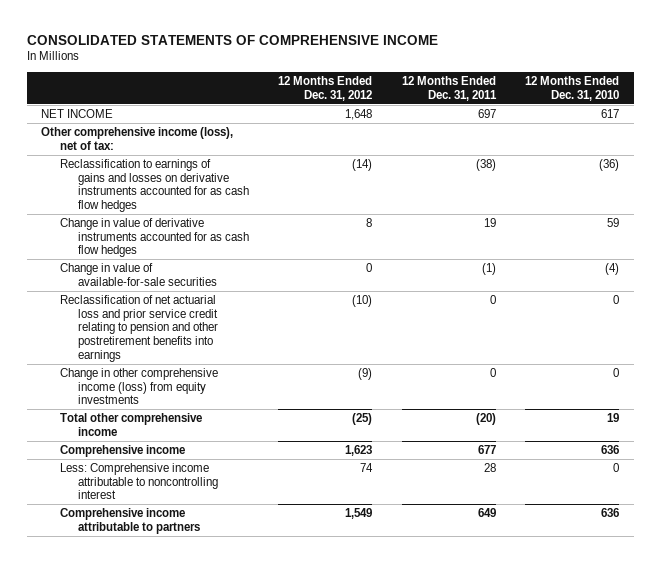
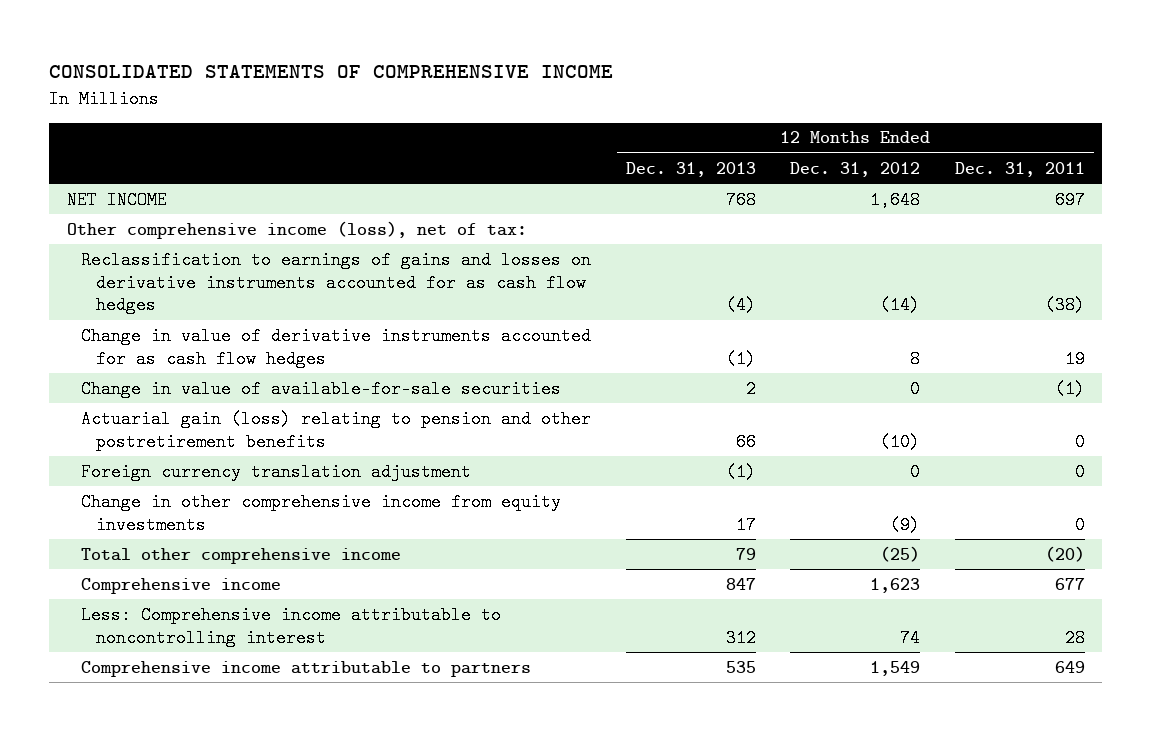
[525,76,620,101] 12 Months Ended Dec. 31, 2010 -> none
none -> [625,161,756,177] Dec. 31, 2013
[59,295,218,362] Reclassification of net actuarial loss and prior service credit relating to pension and other postretirement benefits into earnings -> [81,409,592,451] Actuarial gain (loss) relating to pension and other postretirement benefits
none -> [81,462,472,481] Foreign currency translation adjustment
[59,368,218,405] Change in other comprehensive income (loss) from equity investments -> [81,492,562,534] Change in other comprehensive income from equity investments

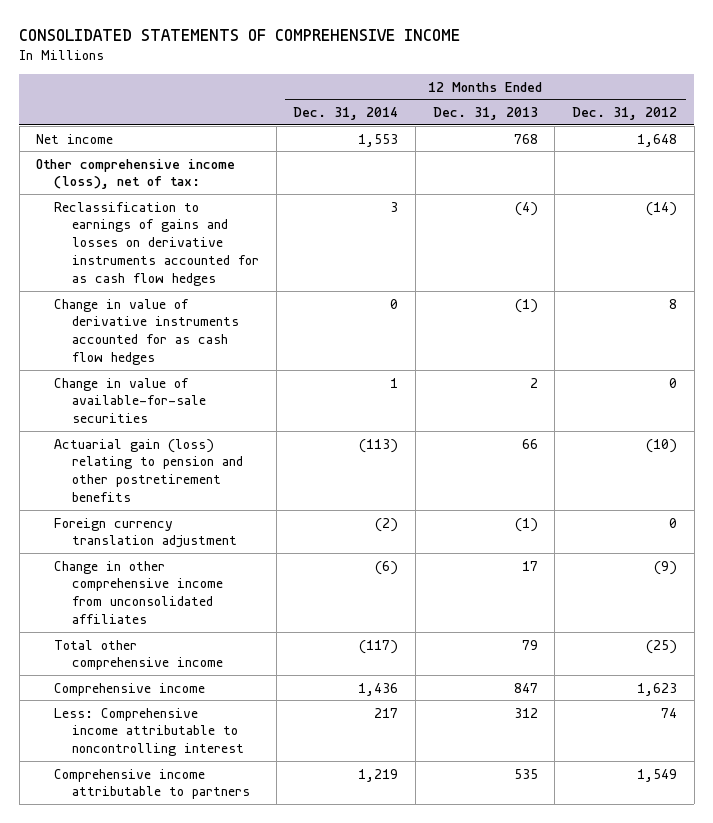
[954,161,1085,177] Dec. 31, 2011 -> none
none -> [293,107,399,121] Dec. 31, 2014
[66,190,167,209] NET INCOME -> [36,133,114,144] Net income
[81,492,562,534] Change in other comprehensive income from equity investments -> [54,560,224,625] Change in other comprehensive income from unconsolidated affiliates

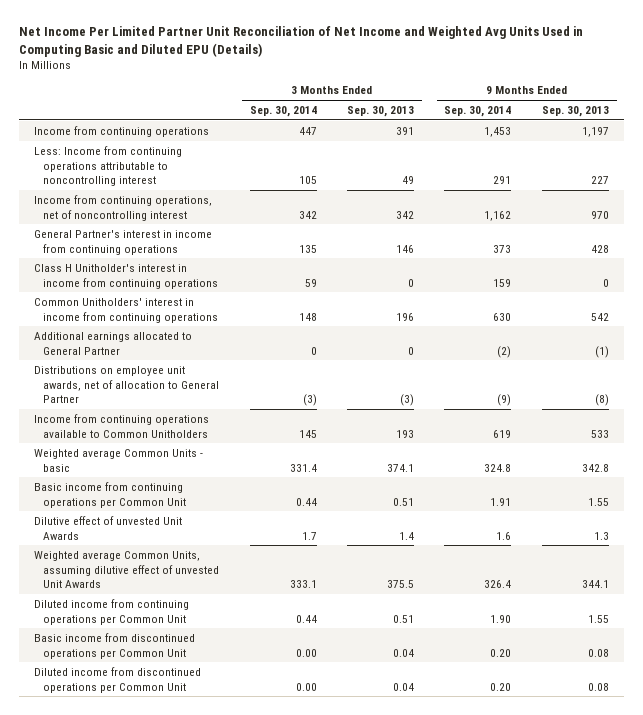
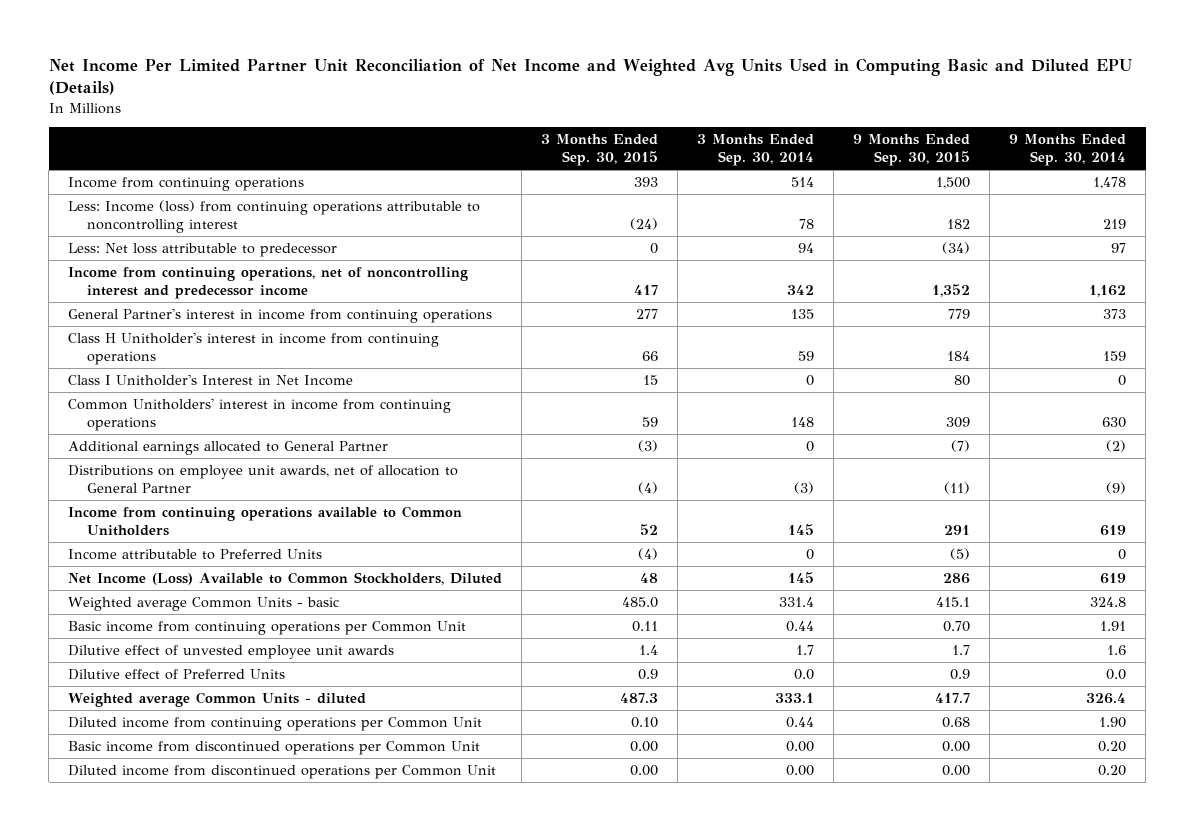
[347,106,415,118] Sep. 30, 2013 -> none
[541,106,609,118] Sep. 30, 2013 -> none
none -> [541,134,659,167] 3 Months Ended Sep. 30, 2015
none -> [853,134,971,167] 9 Months Ended Sep. 30, 2015
[298,126,317,135] 447 -> [791,176,815,187] 514
[484,126,512,137] 1,453 -> [1093,176,1127,189] 1,478
[33,145,182,187] Less: Income from continuing operations attributable to noncontrolling interest -> [68,199,481,233] Less: Income (loss) from continuing operations attributable to noncontrolling interest
[298,176,317,185] 105 -> [799,218,815,229] 78
[493,176,512,185] 291 -> [1103,218,1127,229] 219
none -> [68,242,338,257] Less: Net loss attributable to predecessor
[33,194,212,221] Income from continuing operations, net of noncontrolling interest -> [68,266,469,299] Income from continuing operations, net of noncontrolling interest and predecessor income
none -> [68,373,354,386] Class I Unitholder's Interest in Net Income
none -> [68,548,323,560] Income attributable to Preferred Units
none -> [68,571,503,585] Net Income (Loss) Available to Common Stockholders, Diluted
[33,515,182,540] Dilutive effect of unvested Unit Awards -> [68,644,395,659] Dilutive effect of unvested employee unit awards
none -> [68,668,286,680] Dilutive effect of Preferred Units
[33,550,220,589] Weighted average Common Units, assuming dilutive effect of unvested Unit Awards -> [68,691,367,707] Weighted average Common Units - diluted

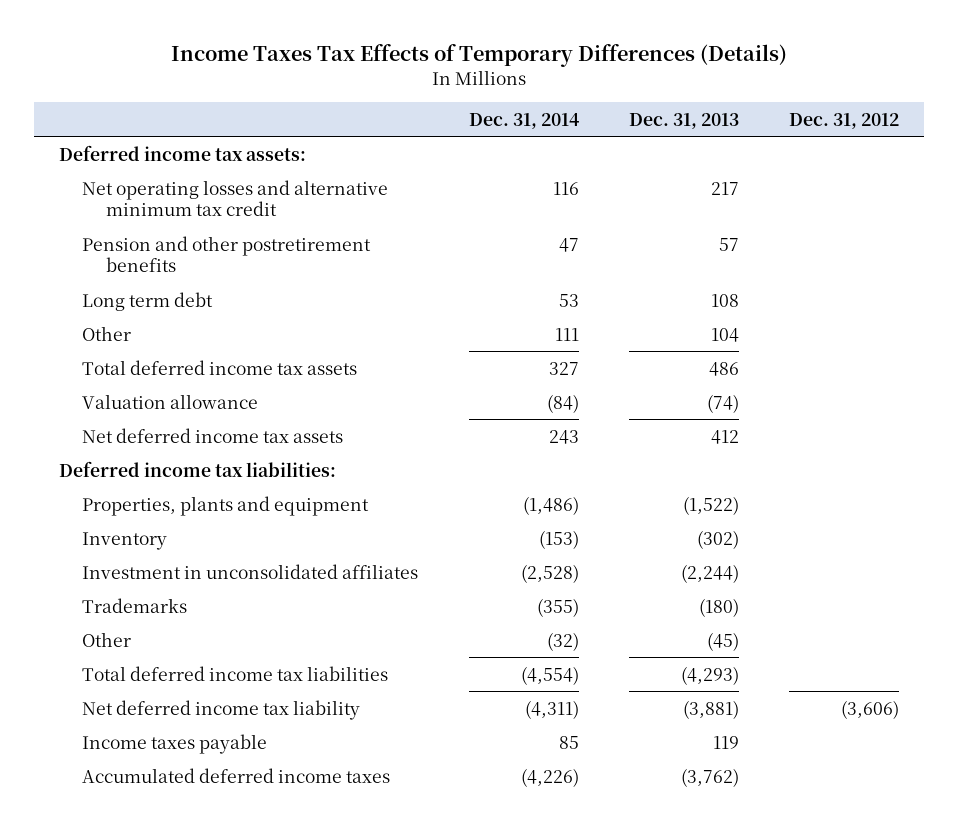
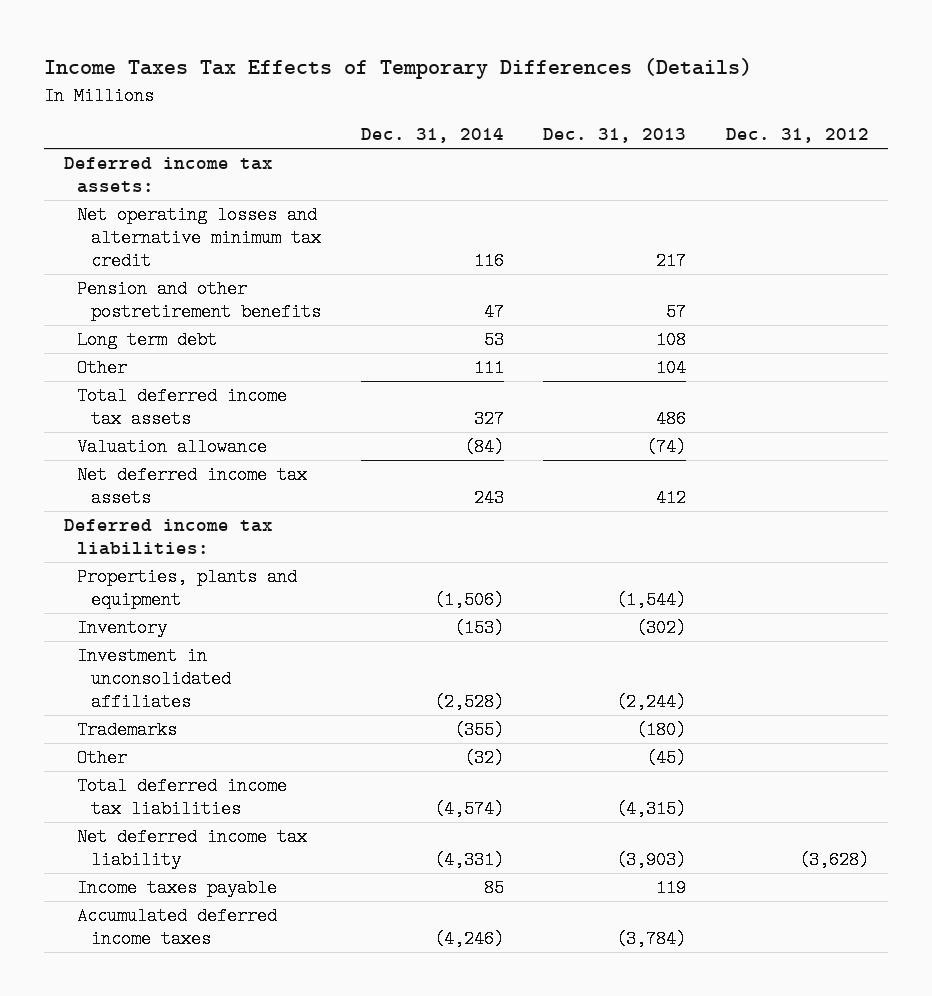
[522,495,579,515] (1,486) -> [433,591,504,610] (1,506)
[682,495,739,515] (1,522) -> [616,591,687,610] (1,544)
[520,665,579,685] (4,554) -> [433,800,504,819] (4,574)
[680,665,739,685] (4,293) -> [616,800,687,819] (4,315)
[524,699,579,719] (4,311) -> [433,851,504,870] (4,331)
[682,699,739,719] (3,881) -> [616,851,687,870] (3,903)
[841,699,900,719] (3,606) -> [798,851,869,870] (3,628)
[520,767,579,787] (4,226) -> [433,930,504,949] (4,246)
[680,767,739,787] (3,762) -> [616,930,687,949] (3,784)

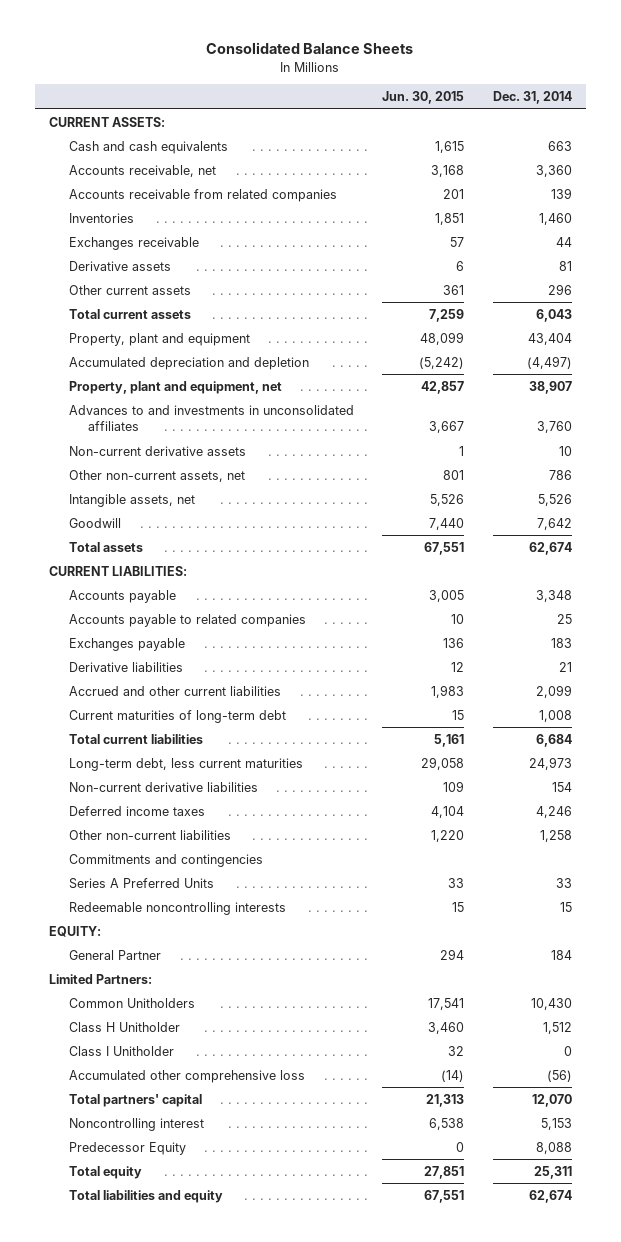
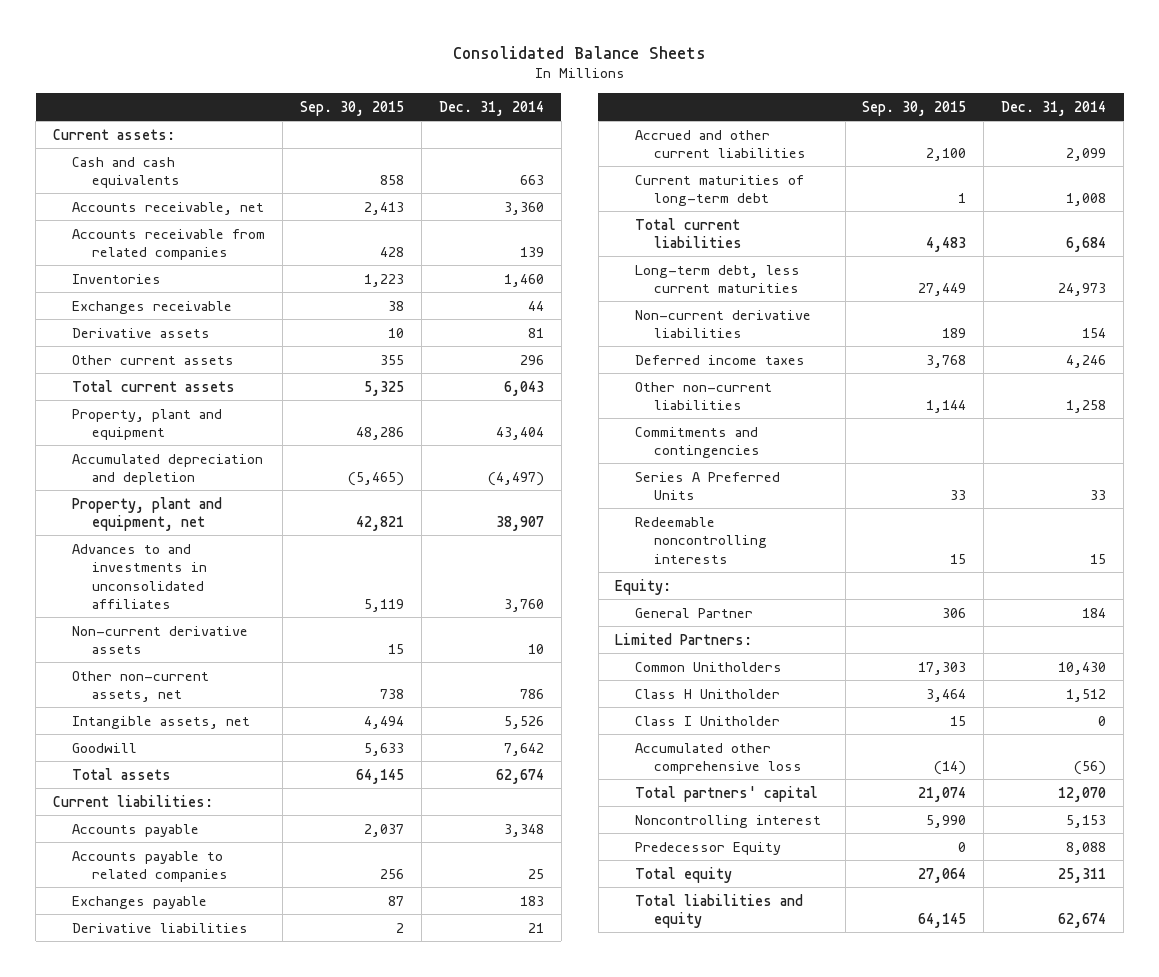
[382,91,465,105] Jun. 30, 2015 -> none
none -> [300,100,405,116] Sep. 30, 2015
[48,116,165,127] CURRENT ASSETS: -> [53,128,176,140] Current assets:
[48,565,187,576] CURRENT LIABILITIES: -> [53,794,214,807] Current liabilities:
[48,925,101,937] EQUITY: -> [615,578,672,595] Equity:

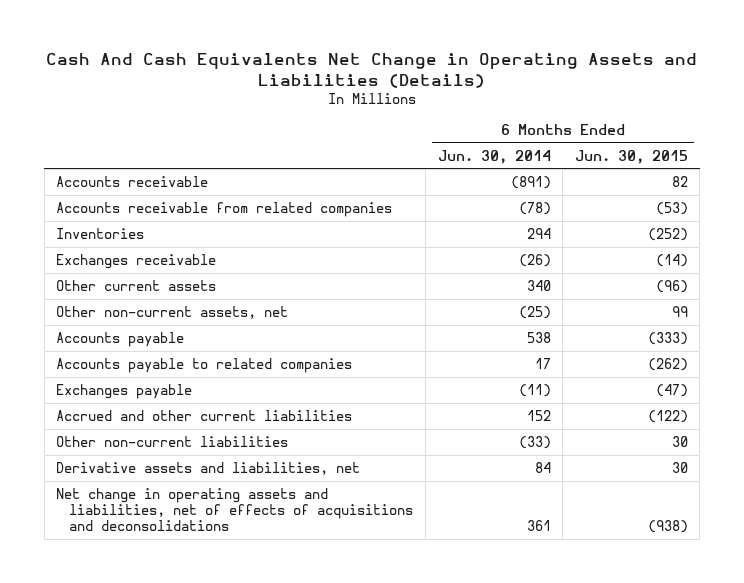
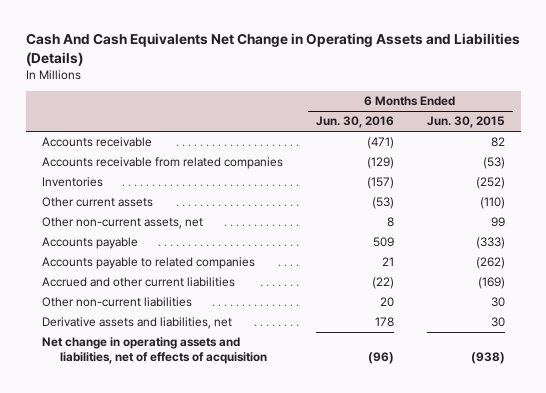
[437,149,551,164] Jun. 30, 2014 -> none
none -> [315,116,394,129] Jun. 30, 2016
[56,253,217,269] Exchanges receivable -> none
[655,279,688,293] (96) -> [479,197,505,210] (110)
[56,383,193,399] Exchanges payable -> none
[647,409,688,423] (122) -> [477,277,505,290] (169)
[56,487,414,531] Net change in operating assets and liabilities, net of effects of acquisitions and deconsolidations -> [41,337,268,364] Net change in operating assets and liabilities, net of effects of acquisition

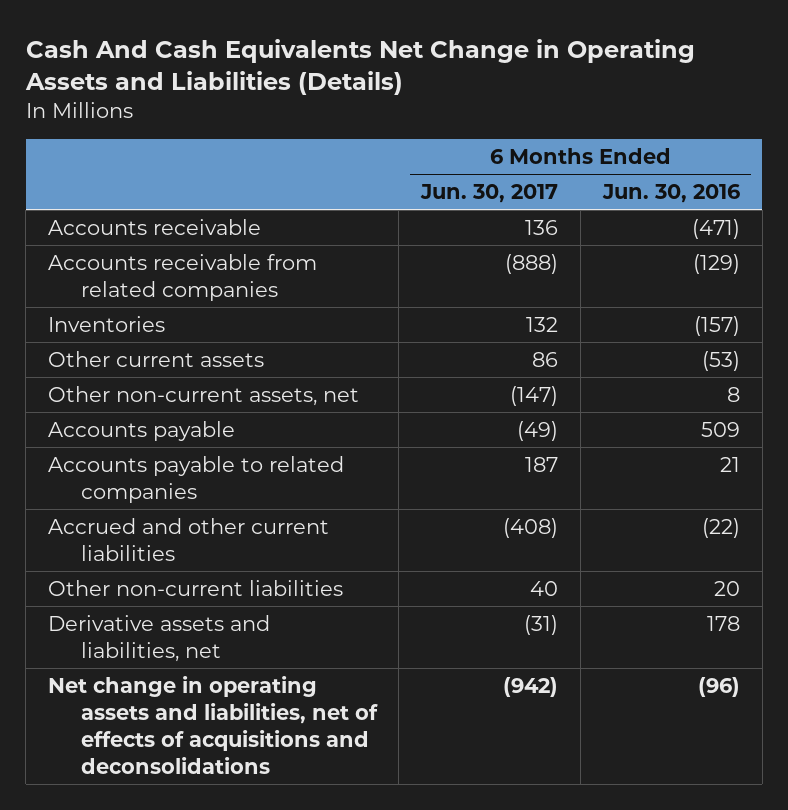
[426,116,505,129] Jun. 30, 2015 -> none
none -> [420,184,559,204] Jun. 30, 2017
[41,337,268,364] Net change in operating assets and liabilities, net of effects of acquisition -> [47,675,378,774] Net change in operating assets and liabilities, net of effects of acquisitions and deconsolidations

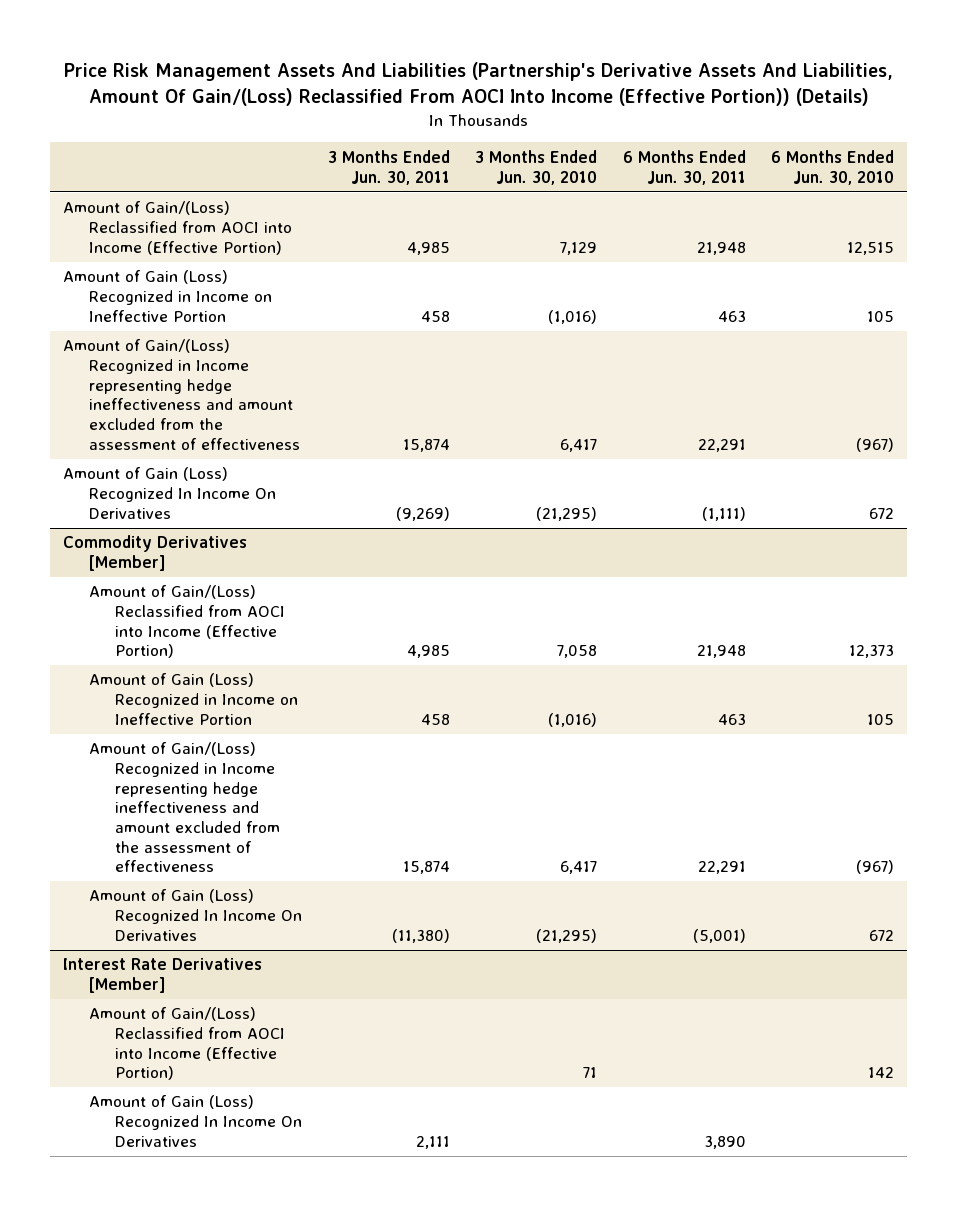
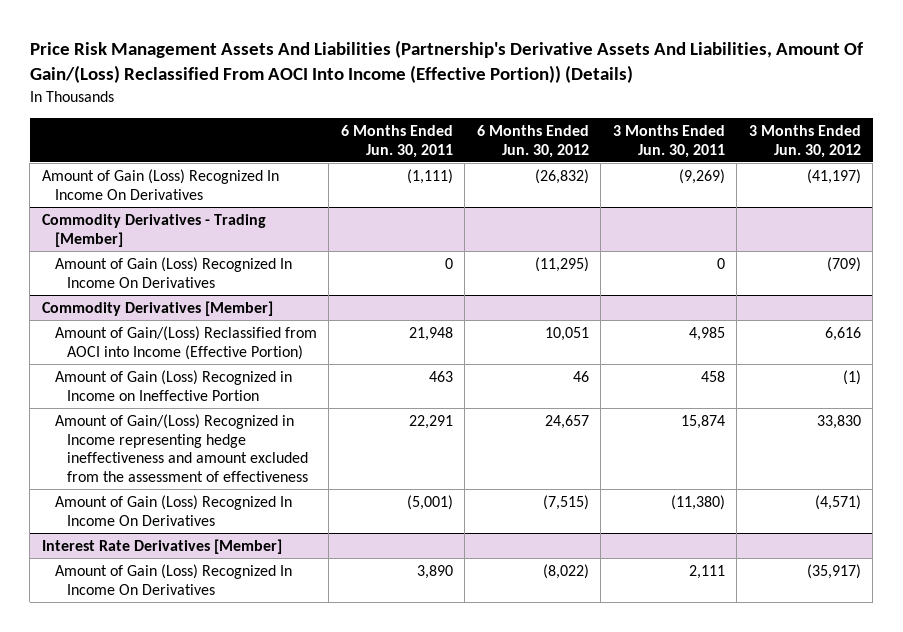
[475,149,598,185] 3 Months Ended Jun. 30, 2010 -> none
[771,149,895,185] 6 Months Ended Jun. 30, 2010 -> none
none -> [476,124,589,158] 6 Months Ended Jun. 30, 2012
none -> [748,124,861,158] 3 Months Ended Jun. 30, 2012
[63,201,293,255] Amount of Gain/(Loss) Reclassified from AOCI into Income (Effective Portion) -> none
[63,270,273,322] Amount of Gain (Loss) Recognized in Income on Ineffective Portion -> none
[63,339,301,450] Amount of Gain/(Loss) Recognized in Income representing hedge ineffectiveness and amount excluded from the assessment of effectiveness -> none
none -> [41,213,266,247] Commodity Derivatives - Trading [Member]
none -> [54,256,292,288] Amount of Gain (Loss) Recognized In Income On Derivatives
[89,1007,286,1081] Amount of Gain/(Loss) Reclassified from AOCI into Income (Effective Portion) -> none

